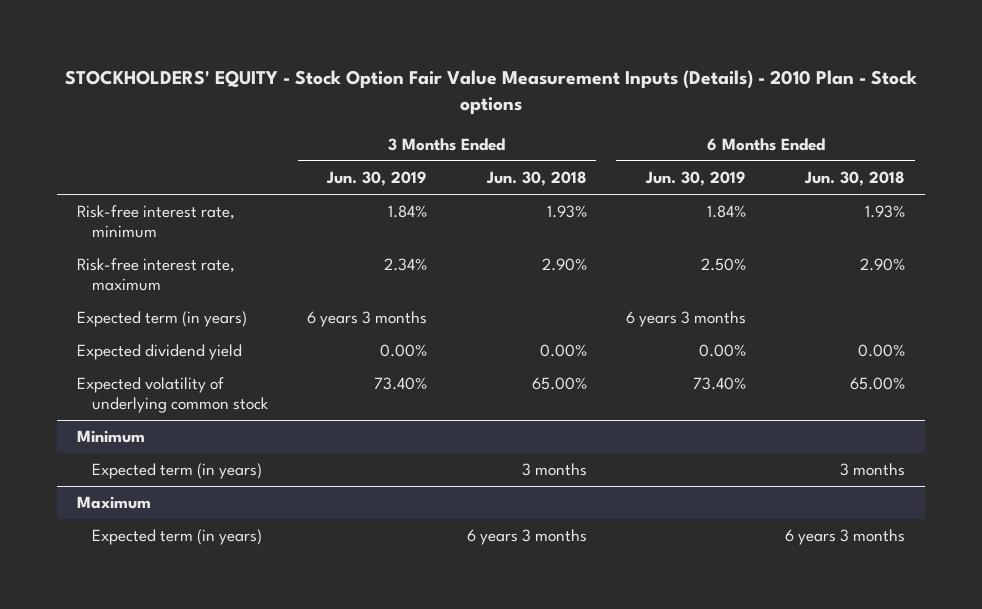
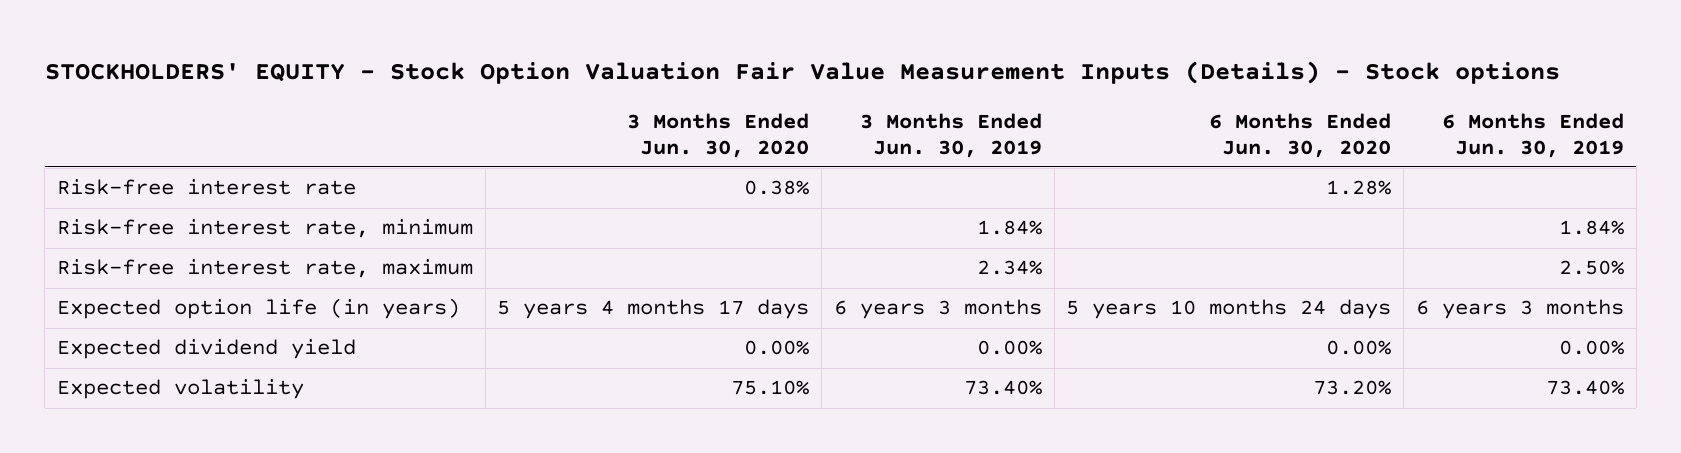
[65,69,918,116] STOCKHOLDERS' EQUITY - Stock Option Fair Value Measurement Inputs (Details) - 2010 Plan - Stock options -> [44,61,1560,85] STOCKHOLDERS' EQUITY - Stock Option Valuation Fair Value Measurement Inputs (Details) - Stock options
[485,171,587,187] Jun. 30, 2018 -> none
[804,171,906,187] Jun. 30, 2018 -> none
none -> [627,112,810,158] 3 Months Ended Jun. 30, 2020
none -> [1209,112,1392,158] 6 Months Ended Jun. 30, 2020
none -> [56,179,356,196] Risk-free interest rate
[76,311,247,328] Expected term (in years) -> [56,298,460,320] Expected option life (in years)
[76,430,145,444] Minimum -> none
[92,463,263,480] Expected term (in years) -> none
[76,496,151,510] Maximum -> none
[92,529,263,546] Expected term (in years) -> none
[76,377,269,414] Expected volatility of underlying common stock -> [56,379,304,400] Expected volatility

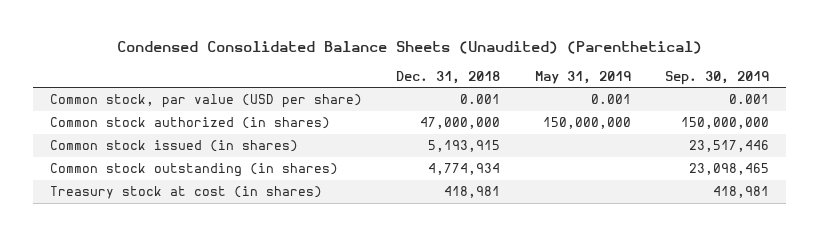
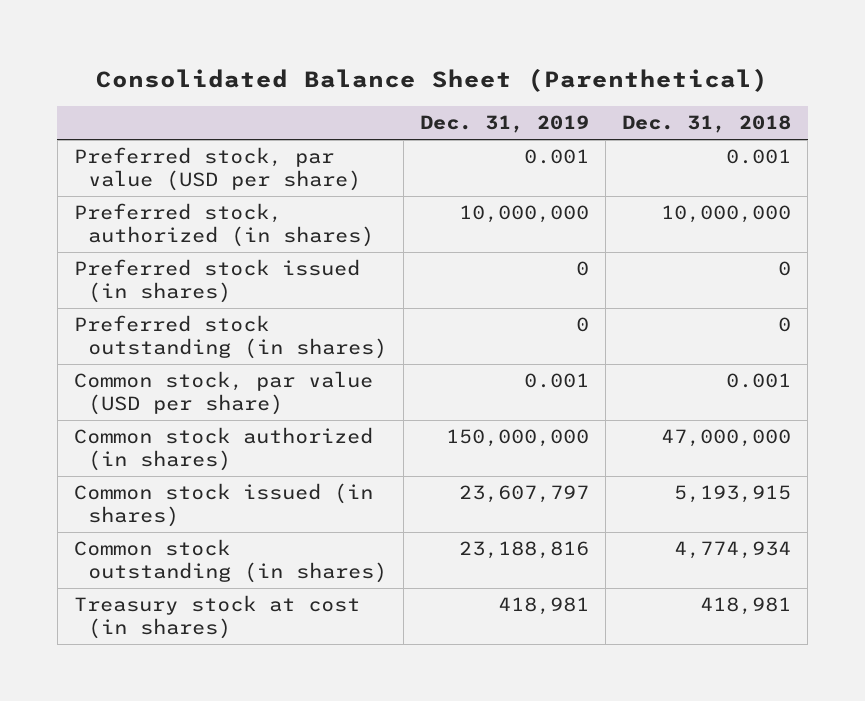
[116,41,702,55] Condensed Consolidated Balance Sheets (Unaudited) (Parenthetical) -> [96,67,769,92] Consolidated Balance Sheet (Parenthetical)
[534,70,631,84] May 31, 2019 -> none
[664,70,769,85] Sep. 30, 2019 -> none
none -> [420,115,590,134] Dec. 31, 2019
none -> [73,147,362,191] Preferred stock, par value (USD per share)
none -> [73,203,375,247] Preferred stock, authorized (in shares)
none -> [73,259,360,303] Preferred stock issued (in shares)
none -> [73,315,388,359] Preferred stock outstanding (in shares)

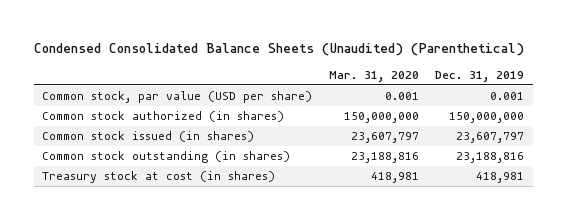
[96,67,769,92] Consolidated Balance Sheet (Parenthetical) -> [33,42,524,56] Condensed Consolidated Balance Sheets (Unaudited) (Parenthetical)
[622,115,792,134] Dec. 31, 2018 -> none
none -> [328,71,419,83] Mar. 31, 2020
[73,147,362,191] Preferred stock, par value (USD per share) -> none
[73,203,375,247] Preferred stock, authorized (in shares) -> none
[73,259,360,303] Preferred stock issued (in shares) -> none
[73,315,388,359] Preferred stock outstanding (in shares) -> none

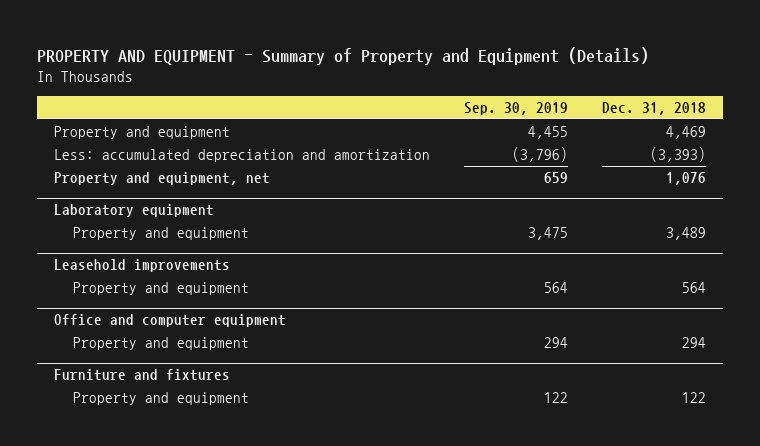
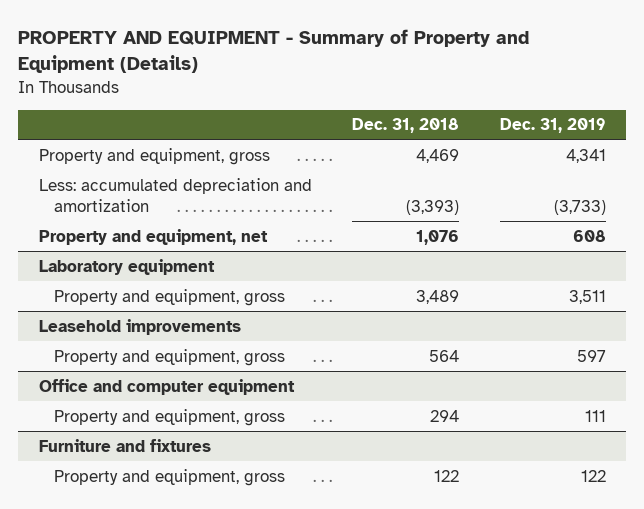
[464,102,569,116] Sep. 30, 2019 -> none
none -> [499,118,606,134] Dec. 31, 2019
[54,126,231,140] Property and equipment -> [38,147,270,165] Property and equipment, gross
[72,227,249,241] Property and equipment -> [54,288,286,306] Property and equipment, gross
[72,282,249,296] Property and equipment -> [54,348,286,366] Property and equipment, gross
[72,337,249,351] Property and equipment -> [54,408,286,426] Property and equipment, gross
[72,392,249,406] Property and equipment -> [54,468,286,486] Property and equipment, gross

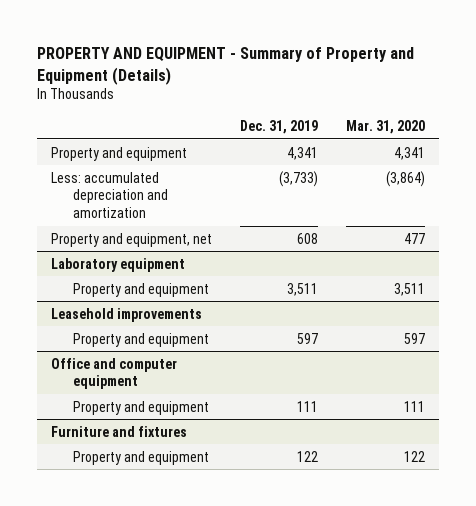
[352,118,460,134] Dec. 31, 2018 -> none
none -> [346,120,426,135] Mar. 31, 2020
[38,147,270,165] Property and equipment, gross -> [51,146,188,161] Property and equipment
[54,288,286,306] Property and equipment, gross -> [73,282,210,297] Property and equipment
[54,348,286,366] Property and equipment, gross -> [73,332,210,347] Property and equipment
[54,408,286,426] Property and equipment, gross -> [73,400,210,415] Property and equipment
[54,468,286,486] Property and equipment, gross -> [73,450,210,465] Property and equipment

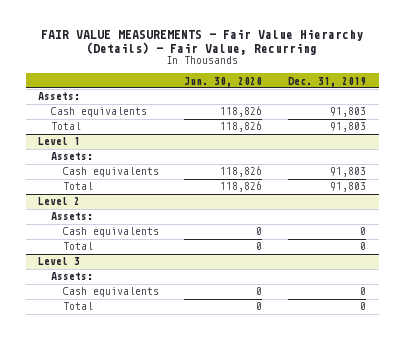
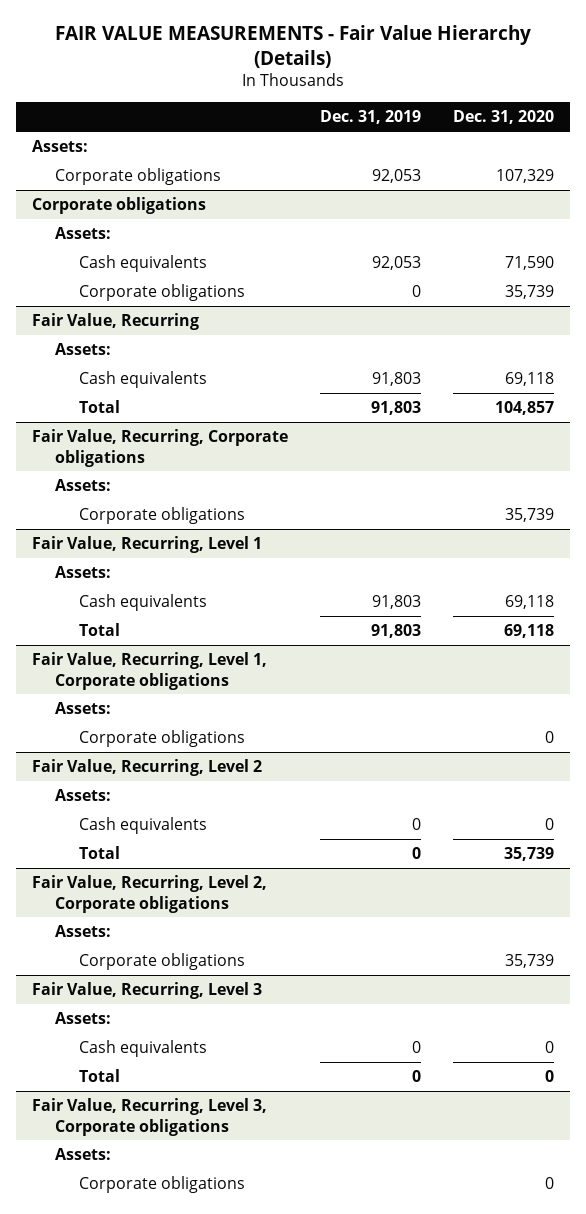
[41,29,364,55] FAIR VALUE MEASUREMENTS - Fair Value Hierarchy (Details) - Fair Value, Recurring -> [54,25,531,68] FAIR VALUE MEASUREMENTS - Fair Value Hierarchy (Details)
[184,76,263,87] Jun. 30, 2020 -> none
none -> [453,110,555,125] Dec. 31, 2020
none -> [55,168,222,186] Corporate obligations
none -> [31,197,206,215] Corporate obligations
none -> [55,227,112,240] Assets:
none -> [79,255,208,273] Cash equivalents
none -> [79,284,246,302] Corporate obligations
none -> [31,313,199,331] Fair Value, Recurring
none -> [55,343,112,356] Assets:
[38,137,81,146] Level 1 -> none
none -> [31,429,288,467] Fair Value, Recurring, Corporate obligations
none -> [79,507,246,525] Corporate obligations
none -> [31,536,262,554] Fair Value, Recurring, Level 1
none -> [55,566,112,579] Assets:
[38,197,81,206] Level 2 -> none
none -> [31,652,267,690] Fair Value, Recurring, Level 1, Corporate obligations
none -> [79,730,246,748] Corporate obligations
none -> [31,759,262,777] Fair Value, Recurring, Level 2
none -> [55,789,112,802] Assets:
[38,257,81,266] Level 3 -> none
none -> [31,875,267,913] Fair Value, Recurring, Level 2, Corporate obligations
none -> [79,953,246,971] Corporate obligations
none -> [31,982,262,1000] Fair Value, Recurring, Level 3
none -> [55,1012,112,1025] Assets:
none -> [31,1098,267,1136] Fair Value, Recurring, Level 3, Corporate obligations
none -> [55,1148,112,1161] Assets:
none -> [79,1176,246,1194] Corporate obligations

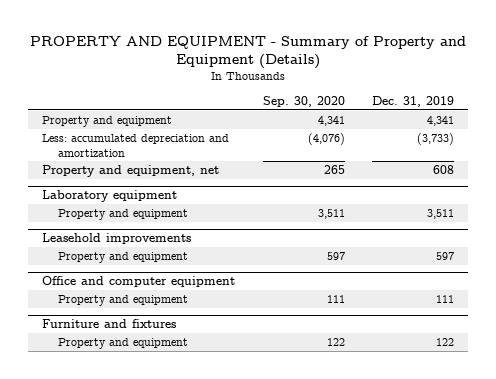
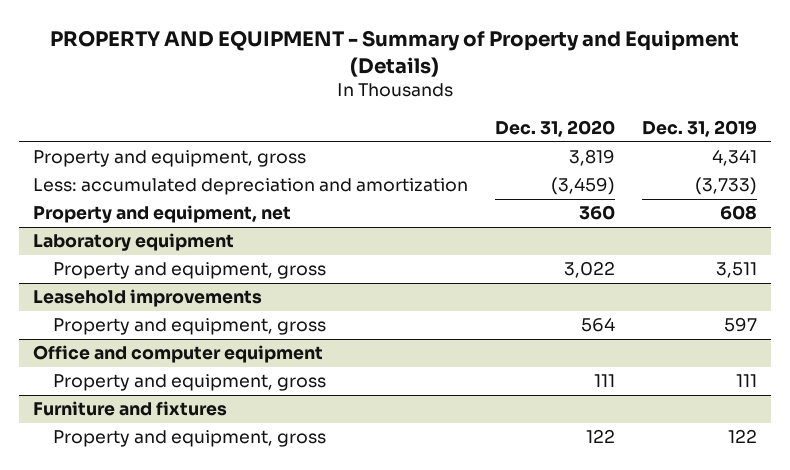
[262,95,345,107] Sep. 30, 2020 -> none
none -> [494,120,615,138] Dec. 31, 2020
[41,115,172,127] Property and equipment -> [32,150,306,168] Property and equipment, gross
[57,208,188,220] Property and equipment -> [52,262,326,280] Property and equipment, gross
[57,251,188,263] Property and equipment -> [52,318,326,336] Property and equipment, gross
[57,294,188,306] Property and equipment -> [52,374,326,392] Property and equipment, gross
[57,337,188,349] Property and equipment -> [52,430,326,448] Property and equipment, gross

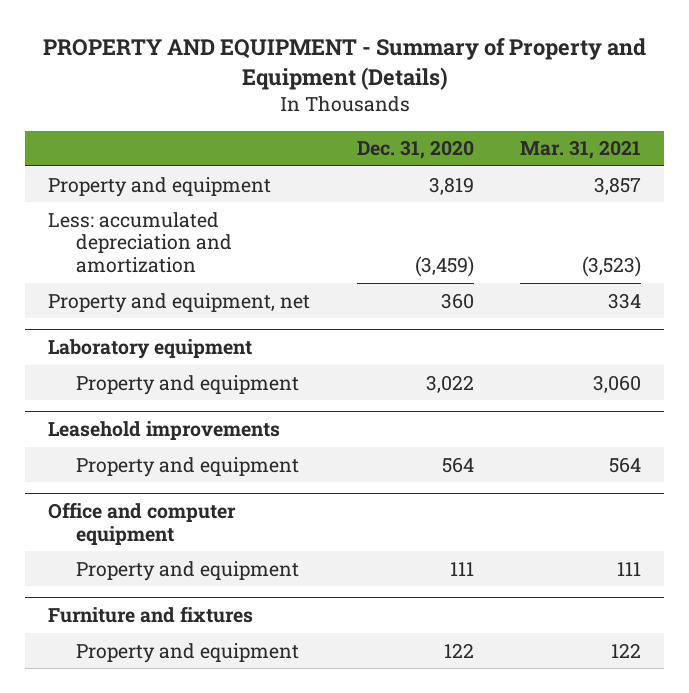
[641,120,757,138] Dec. 31, 2019 -> none
none -> [519,140,641,160] Mar. 31, 2021
[32,150,306,168] Property and equipment, gross -> [48,176,272,197] Property and equipment
[52,262,326,280] Property and equipment, gross -> [76,374,300,395] Property and equipment
[52,318,326,336] Property and equipment, gross -> [76,456,300,477] Property and equipment
[52,374,326,392] Property and equipment, gross -> [76,560,300,581] Property and equipment
[52,430,326,448] Property and equipment, gross -> [76,642,300,663] Property and equipment

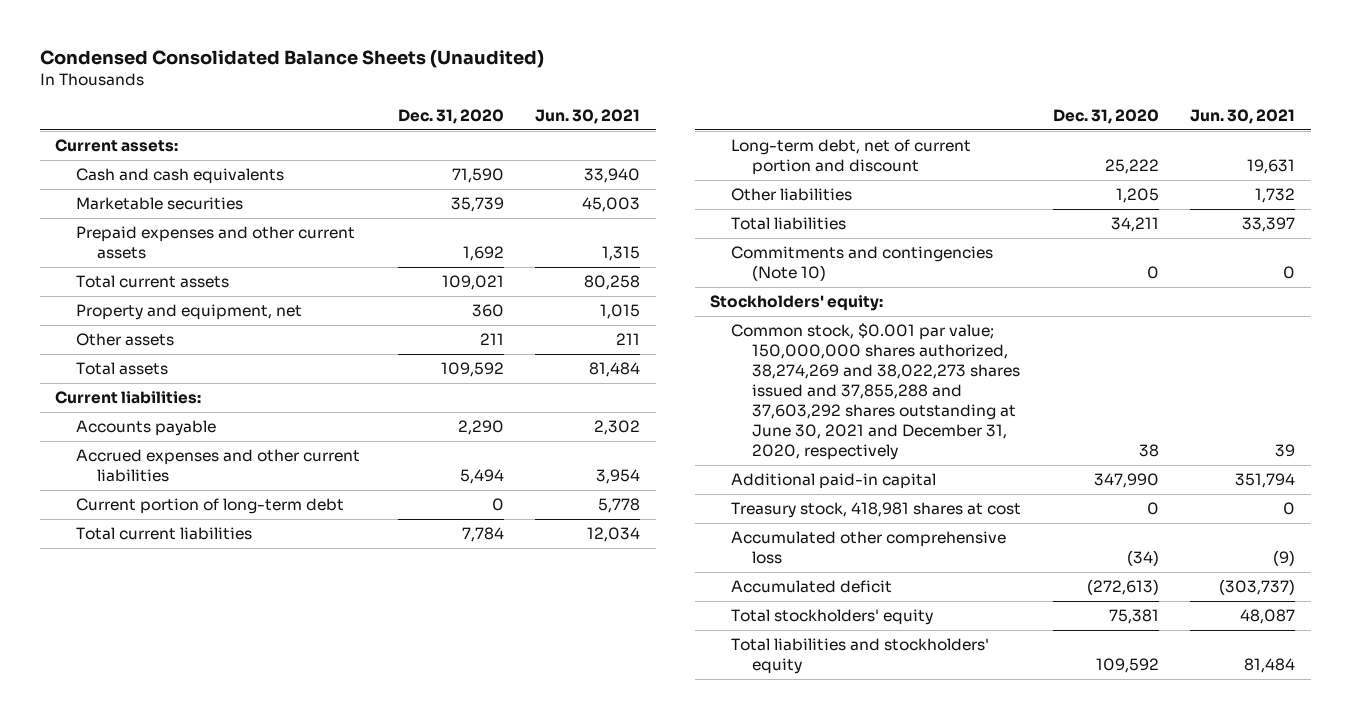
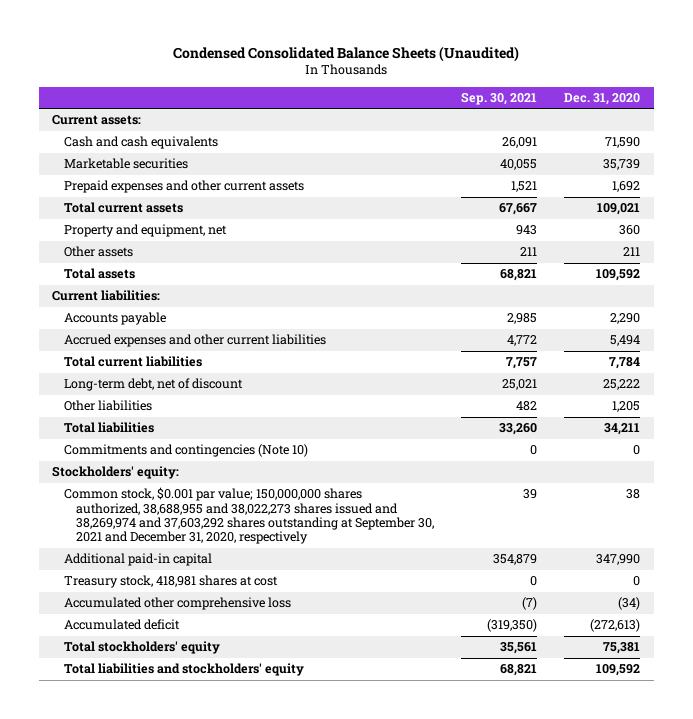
[534,109,640,125] Jun. 30, 2021 -> none
none -> [461,91,538,105] Sep. 30, 2021
[76,498,345,515] Current portion of long-term debt -> none
[731,139,972,176] Long-term debt, net of current portion and discount -> [64,378,244,392] Long-term debt, net of discount
[731,323,1020,461] Common stock, $0.001 par value; 150,000,000 shares authorized, 38,274,269 and 38,022,273 shares issued and 37,855,288 and 37,603,292 shares outstanding at June 30, 2021 and December 31, 2020, respectively -> [64,487,435,545] Common stock, $0.001 par value; 150,000,000 shares authorized, 38,688,955 and 38,022,273 shares issued and 38,269,974 and 37,603,292 shares outstanding at September 30, 2021 and December 31, 2020, respectively

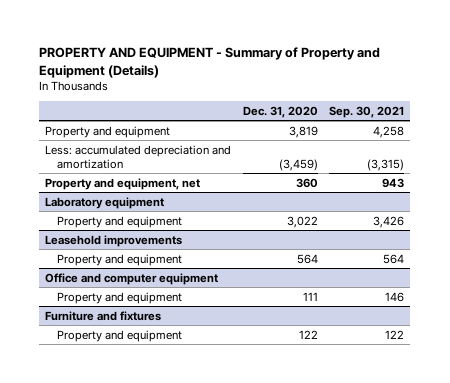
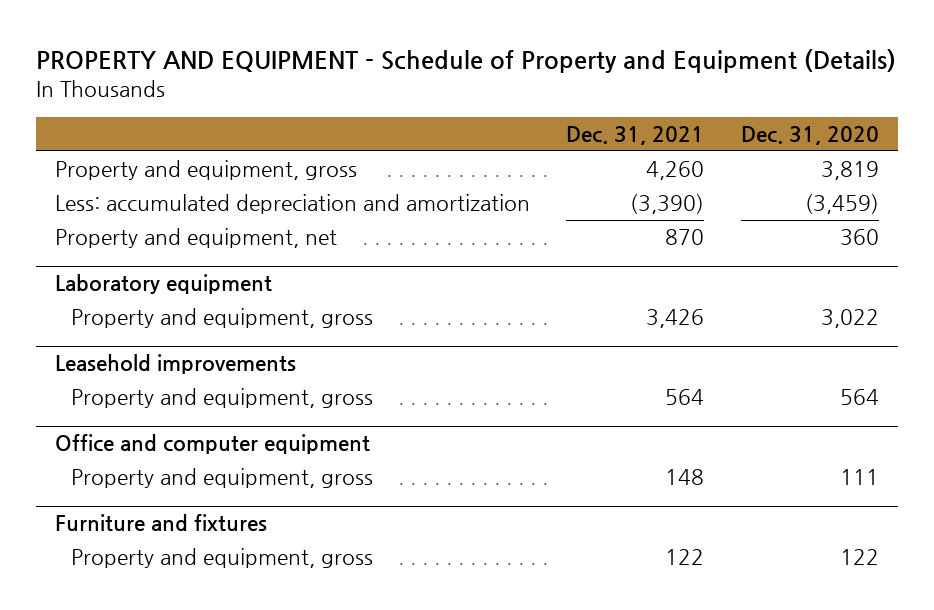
[39,46,381,78] PROPERTY AND EQUIPMENT - Summary of Property and Equipment (Details) -> [36,49,897,74] PROPERTY AND EQUIPMENT - Schedule of Property and Equipment (Details)
[329,105,405,118] Sep. 30, 2021 -> none
none -> [566,125,705,145] Dec. 31, 2021
[45,125,171,138] Property and equipment -> [54,160,357,181] Property and equipment, gross
[56,215,182,228] Property and equipment -> [71,308,374,329] Property and equipment, gross
[56,253,182,266] Property and equipment -> [71,388,374,409] Property and equipment, gross
[56,291,182,304] Property and equipment -> [71,468,374,489] Property and equipment, gross
[56,329,182,342] Property and equipment -> [71,548,374,569] Property and equipment, gross

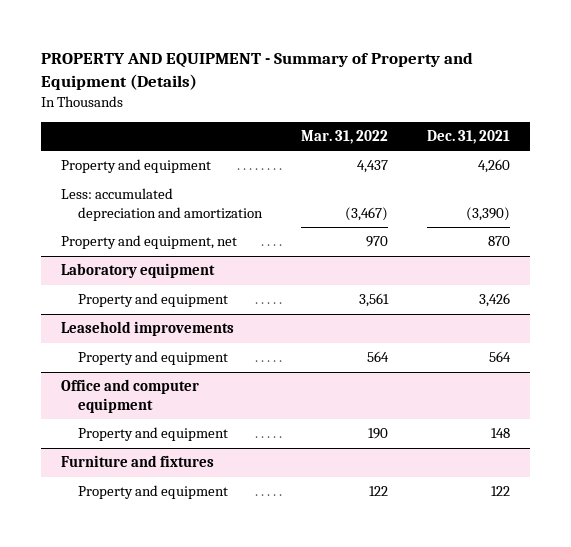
[36,49,897,74] PROPERTY AND EQUIPMENT - Schedule of Property and Equipment (Details) -> [41,52,474,91] PROPERTY AND EQUIPMENT - Summary of Property and Equipment (Details)
[741,125,880,145] Dec. 31, 2020 -> none
none -> [301,129,389,144] Mar. 31, 2022
[54,160,357,181] Property and equipment, gross -> [60,159,211,174] Property and equipment
[71,308,374,329] Property and equipment, gross -> [78,293,229,308] Property and equipment
[71,388,374,409] Property and equipment, gross -> [78,351,229,366] Property and equipment
[71,468,374,489] Property and equipment, gross -> [78,427,229,442] Property and equipment
[71,548,374,569] Property and equipment, gross -> [78,485,229,500] Property and equipment

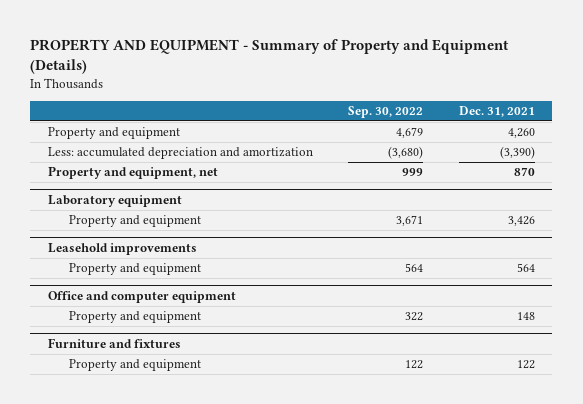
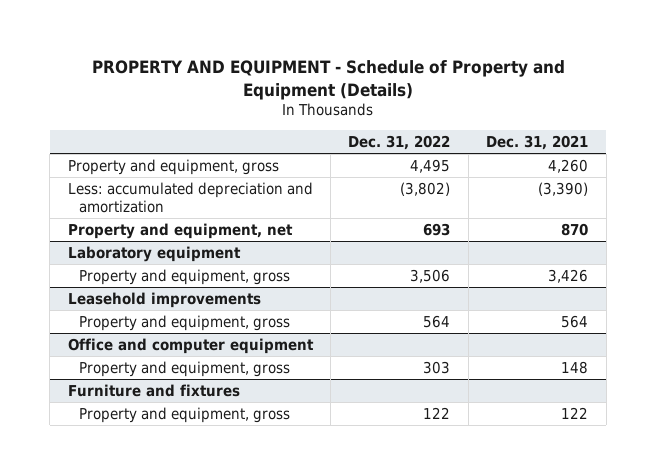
[30,39,510,75] PROPERTY AND EQUIPMENT - Summary of Property and Equipment (Details) -> [91,59,565,100] PROPERTY AND EQUIPMENT - Schedule of Property and Equipment (Details)
[348,105,424,118] Sep. 30, 2022 -> none
none -> [348,135,451,151] Dec. 31, 2022
[48,127,181,140] Property and equipment -> [67,158,279,175] Property and equipment, gross
[68,215,201,228] Property and equipment -> [79,268,291,285] Property and equipment, gross
[68,263,201,276] Property and equipment -> [79,314,291,331] Property and equipment, gross
[68,311,201,324] Property and equipment -> [79,360,291,377] Property and equipment, gross
[68,359,201,372] Property and equipment -> [79,406,291,423] Property and equipment, gross

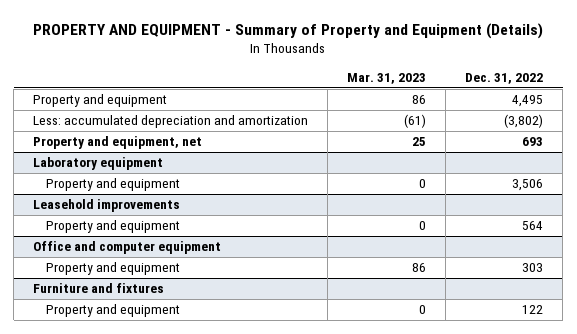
[91,59,565,100] PROPERTY AND EQUIPMENT - Schedule of Property and Equipment (Details) -> [33,22,544,39] PROPERTY AND EQUIPMENT - Summary of Property and Equipment (Details)
[486,135,589,151] Dec. 31, 2021 -> none
none -> [347,73,427,85] Mar. 31, 2023
[67,158,279,175] Property and equipment, gross -> [33,94,168,108] Property and equipment
[79,268,291,285] Property and equipment, gross -> [46,178,181,192] Property and equipment
[79,314,291,331] Property and equipment, gross -> [46,220,181,234] Property and equipment
[79,360,291,377] Property and equipment, gross -> [46,262,181,276] Property and equipment
[79,406,291,423] Property and equipment, gross -> [46,304,181,318] Property and equipment

